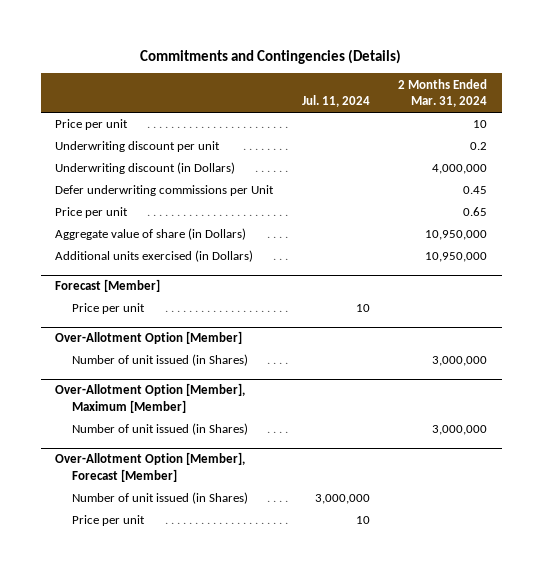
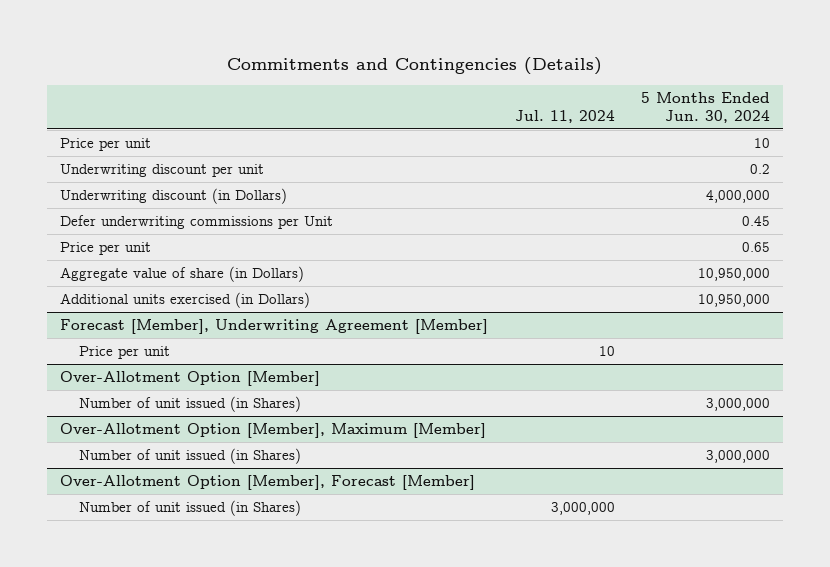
[398,78,488,108] 2 Months Ended Mar. 31, 2024 -> none
none -> [640,91,770,123] 5 Months Ended Jun. 30, 2024
[55,279,161,293] Forecast [Member] -> [60,319,489,335] Forecast [Member], Underwriting Agreement [Member]
[72,515,146,527] Price per unit -> none

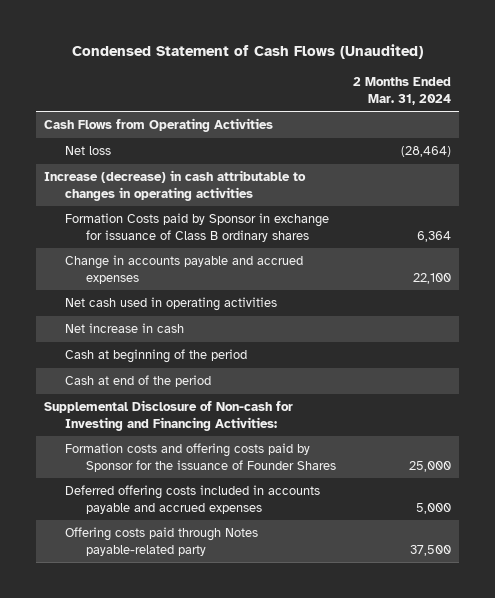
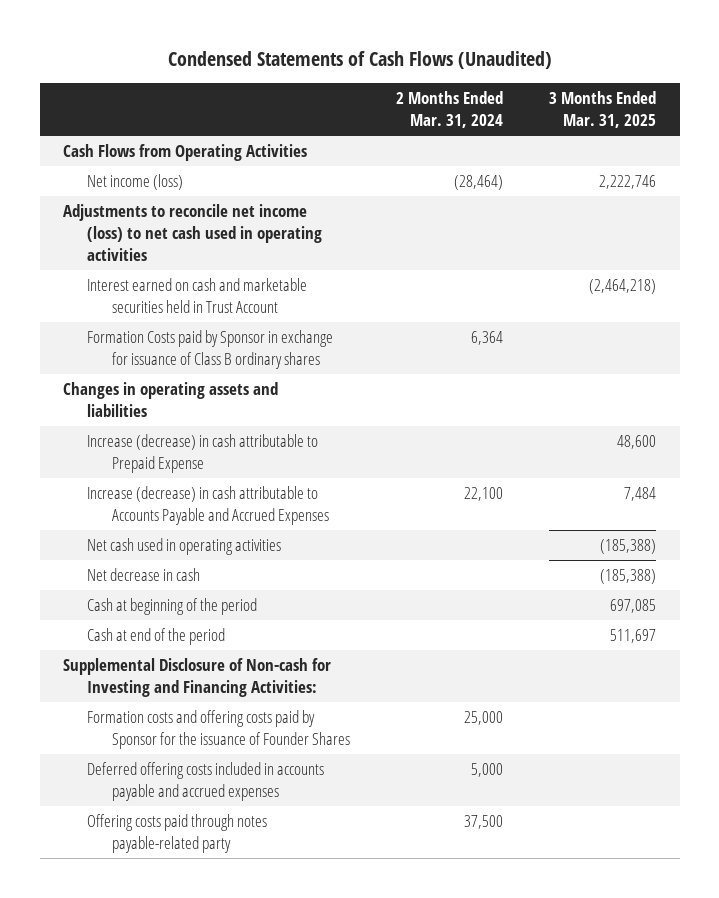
[71,43,423,59] Condensed Statement of Cash Flows (Unaudited) -> [167,51,552,70] Condensed Statements of Cash Flows (Unaudited)
none -> [549,91,657,129] 3 Months Ended Mar. 31, 2025
[44,170,307,201] Increase (decrease) in cash attributable to changes in operating activities -> none
[65,146,112,156] Net loss -> [87,174,184,191] Net income (loss)
none -> [62,204,323,261] Adjustments to reconcile net income (loss) to net cash used in operating activities
none -> [87,278,308,313] Interest earned on cash and marketable securities held in Trust Account
none -> [62,382,278,417] Changes in operating assets and liabilities
none -> [87,434,319,473] Increase (decrease) in cash attributable to Prepaid Expense
[65,255,304,284] Change in accounts payable and accrued expenses -> [87,486,329,525] Increase (decrease) in cash attributable to Accounts Payable and Accrued Expenses
[65,323,185,334] Net increase in cash -> [87,568,201,582] Net decrease in cash
[65,527,259,556] Offering costs paid through Notes payable-related party -> [87,814,268,853] Offering costs paid through notes payable-related party

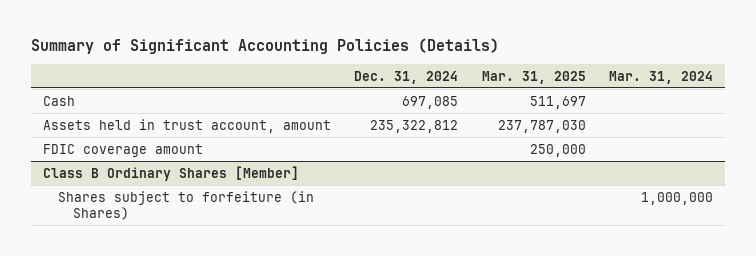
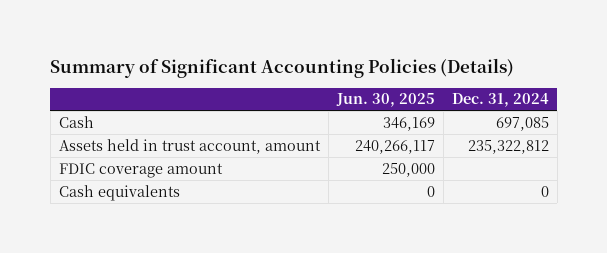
[481,70,586,84] Mar. 31, 2025 -> none
[609,70,714,84] Mar. 31, 2024 -> none
none -> [335,93,435,108] Jun. 30, 2025
[42,165,299,181] Class B Ordinary Shares [Member] -> none
[57,190,314,220] Shares subject to forfeiture (in Shares) -> none
none -> [58,184,180,201] Cash equivalents

